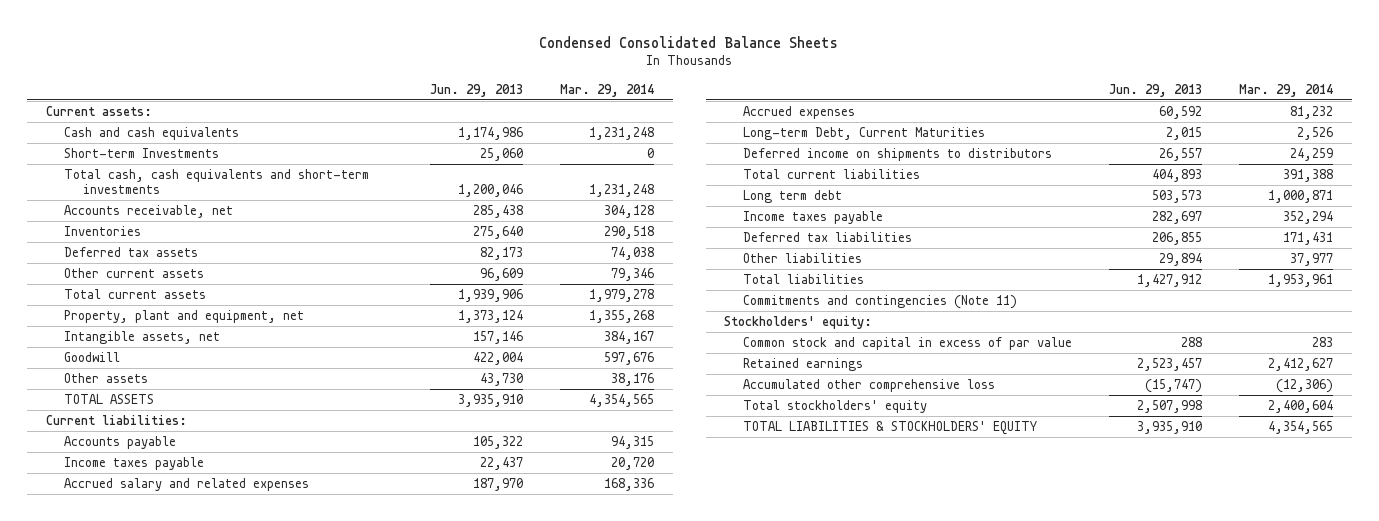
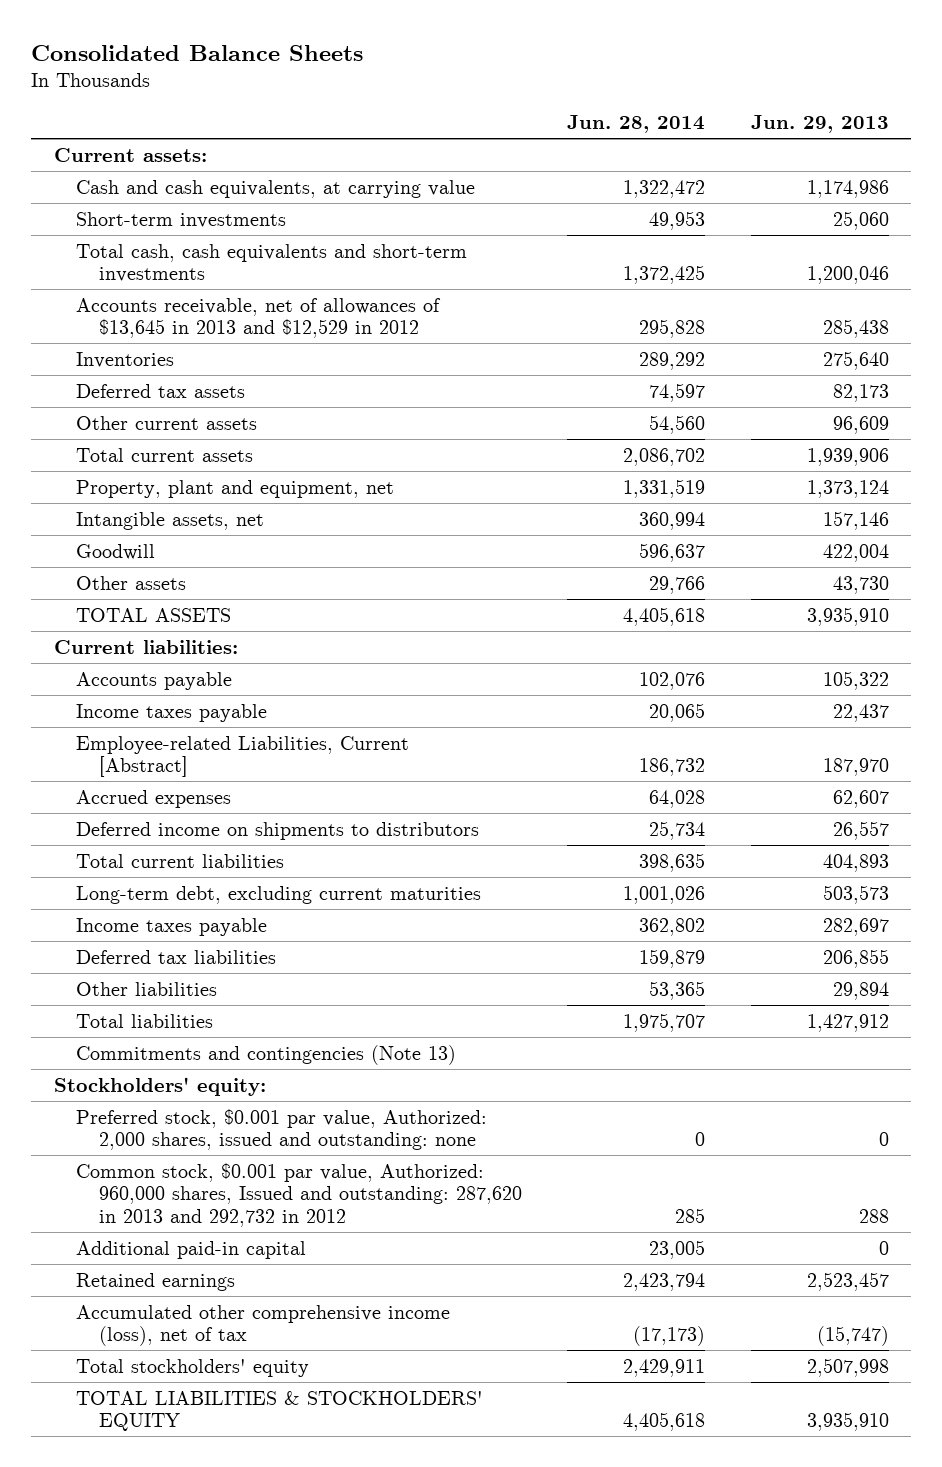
[539,35,839,48] Condensed Consolidated Balance Sheets -> [31,45,364,62] Consolidated Balance Sheets
[560,83,655,97] Mar. 29, 2014 -> none
none -> [567,115,706,134] Jun. 28, 2014
[64,127,240,141] Cash and cash equivalents -> [76,179,476,198] Cash and cash equivalents, at carrying value
[64,148,220,159] Short-term Investments -> [76,211,287,228] Short-term investments
[64,205,234,219] Accounts receivable, net -> [76,297,442,339] Accounts receivable, net of allowances of $13,645 in 2013 and $12,529 in 2012
[743,127,986,141] Long-term Debt, Current Maturities -> none
[64,478,310,492] Accrued salary and related expenses -> [76,735,410,778] Employee-related Liabilities, Current [Abstract]
[1159,106,1203,120] 60,592 -> [832,789,889,808] 62,607
[743,190,843,204] Long term debt -> [76,885,482,904] Long-term debt, excluding current maturities
[743,295,1018,310] Commitments and contingencies (Note 11) -> [76,1044,457,1065] Commitments and contingencies (Note 13)
none -> [76,1108,488,1151] Preferred stock, $0.001 par value, Authorized: 2,000 shares, issued and outstanding: none
[743,337,1073,351] Common stock and capital in excess of par value -> [76,1162,522,1227] Common stock, $0.001 par value, Authorized: 960,000 shares, Issued and outstanding: 287,620 in 2013 and 292,732 in 2012
none -> [76,1240,307,1259] Additional paid-in capital
[743,379,996,393] Accumulated other comprehensive loss -> [76,1304,451,1347] Accumulated other comprehensive income (loss), net of tax

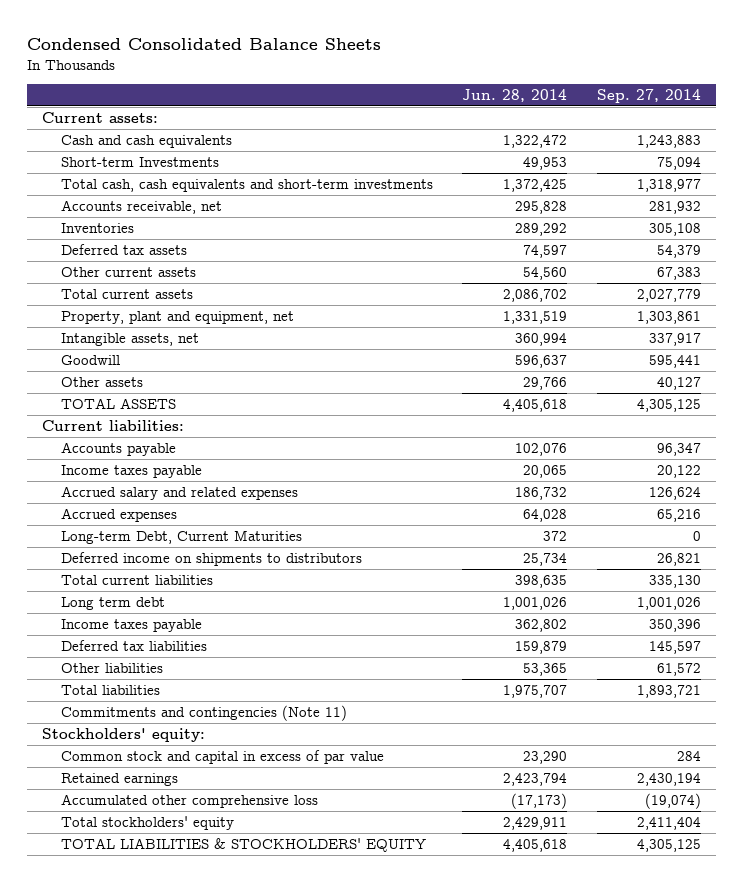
[31,45,364,62] Consolidated Balance Sheets -> [27,37,382,50] Condensed Consolidated Balance Sheets
[750,115,889,134] Jun. 29, 2013 -> none
none -> [597,88,702,103] Sep. 27, 2014
[76,179,476,198] Cash and cash equivalents, at carrying value -> [60,134,232,148] Cash and cash equivalents
[76,211,287,228] Short-term investments -> [60,156,219,167] Short-term Investments
[76,297,442,339] Accounts receivable, net of allowances of $13,645 in 2013 and $12,529 in 2012 -> [60,199,222,214] Accounts receivable, net
[76,735,410,778] Employee-related Liabilities, Current [Abstract] -> [60,485,298,500] Accrued salary and related expenses
none -> [60,529,302,544] Long-term Debt, Current Maturities
[76,885,482,904] Long-term debt, excluding current maturities -> [60,596,165,610] Long term debt
[76,1044,457,1065] Commitments and contingencies (Note 13) -> [60,704,347,721] Commitments and contingencies (Note 11)
[76,1108,488,1151] Preferred stock, $0.001 par value, Authorized: 2,000 shares, issued and outstanding: none -> none
[76,1162,522,1227] Common stock, $0.001 par value, Authorized: 960,000 shares, Issued and outstanding: 287,620 in 2013 and 292,732 in 2012 -> none
[76,1240,307,1259] Additional paid-in capital -> none
none -> [60,749,384,764] Common stock and capital in excess of par value
[76,1304,451,1347] Accumulated other comprehensive income (loss), net of tax -> [60,793,318,808] Accumulated other comprehensive loss

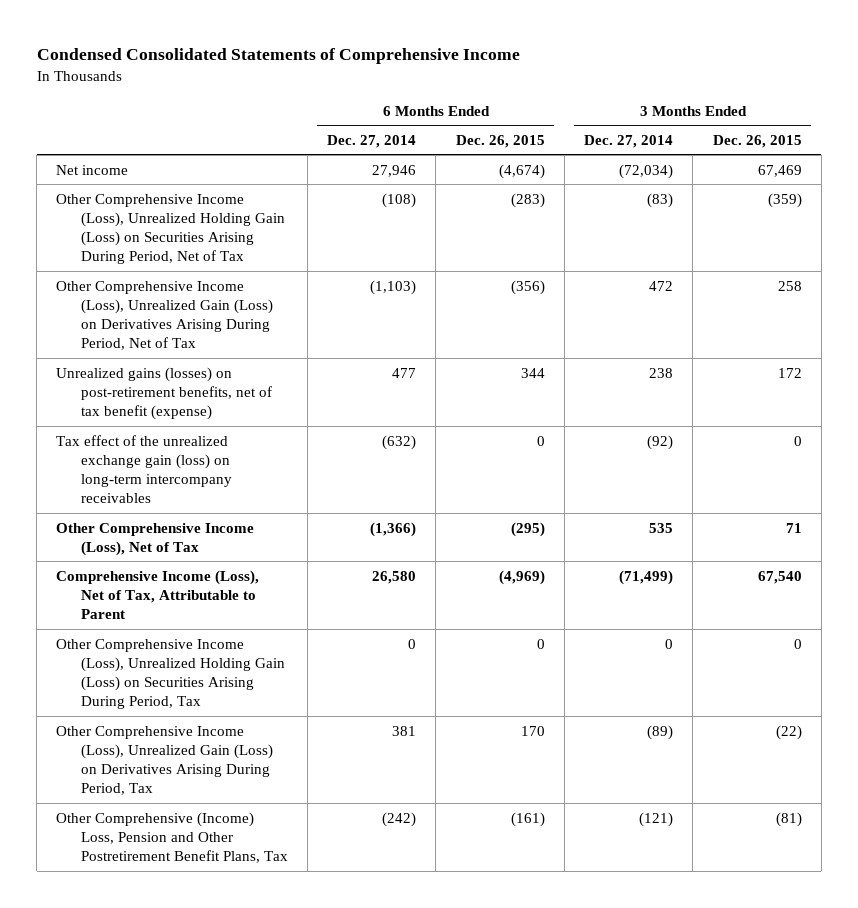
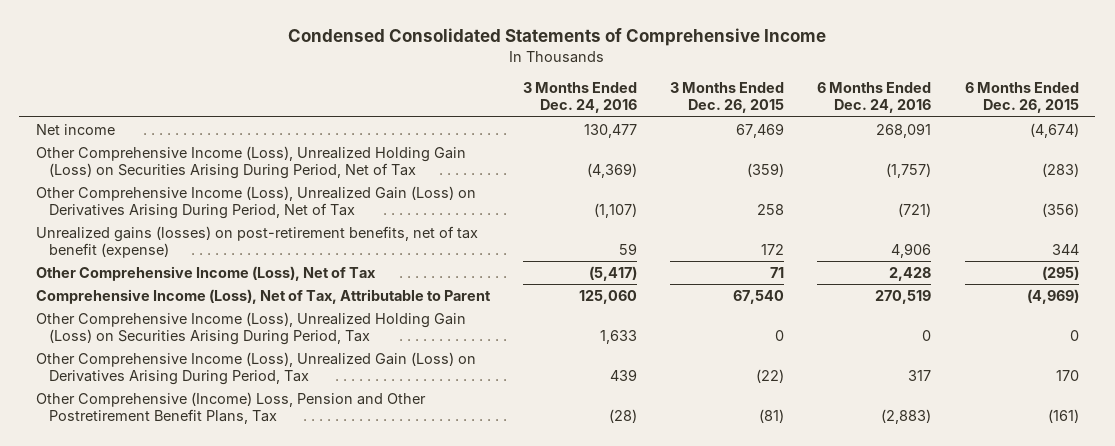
[327,134,417,148] Dec. 27, 2014 -> none
[584,134,674,148] Dec. 27, 2014 -> none
none -> [523,82,638,114] 3 Months Ended Dec. 24, 2016
none -> [817,82,932,114] 6 Months Ended Dec. 24, 2016
[56,434,232,504] Tax effect of the unrealized exchange gain (loss) on long-term intercompany receivables -> none

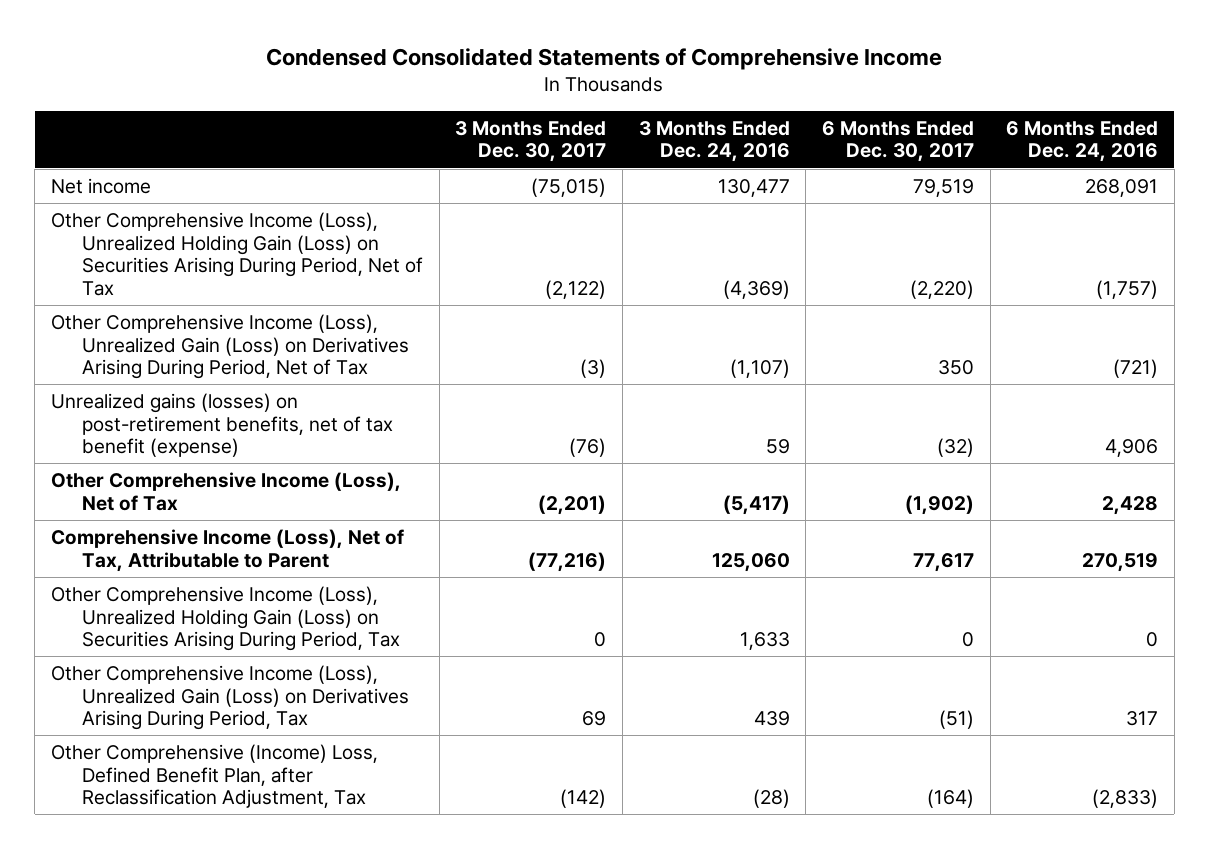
[670,82,785,114] 3 Months Ended Dec. 26, 2015 -> none
[964,82,1079,114] 6 Months Ended Dec. 26, 2015 -> none
none -> [455,120,607,163] 3 Months Ended Dec. 30, 2017
none -> [821,120,974,163] 6 Months Ended Dec. 30, 2017
[36,392,427,424] Other Comprehensive (Income) Loss, Pension and Other Postretirement Benefit Plans, Tax -> [50,743,378,809] Other Comprehensive (Income) Loss, Defined Benefit Plan, after Reclassification Adjustment, Tax
[881,408,932,424] (2,883) -> [1092,789,1159,809] (2,833)

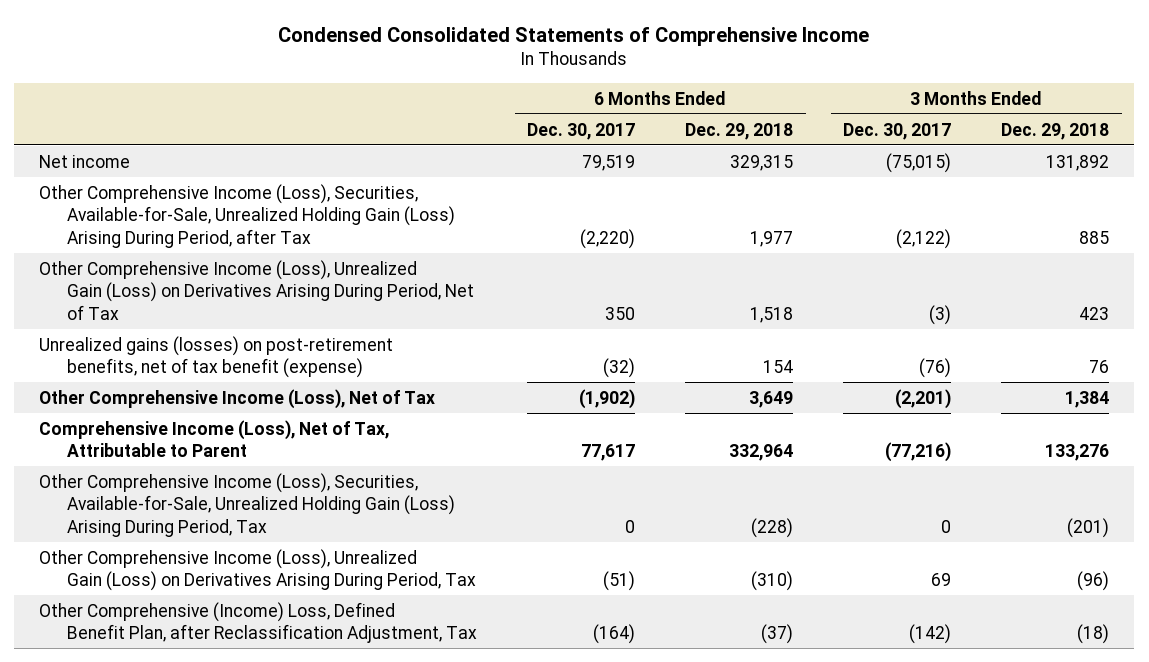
[638,120,790,163] 3 Months Ended Dec. 24, 2016 -> none
[1006,120,1159,163] 6 Months Ended Dec. 24, 2016 -> none
none -> [685,122,794,140] Dec. 29, 2018
none -> [1001,122,1110,140] Dec. 29, 2018
[50,211,423,296] Other Comprehensive Income (Loss), Unrealized Holding Gain (Loss) on Securities Arising During Period, Net of Tax -> [39,183,455,248] Other Comprehensive Income (Loss), Securities, Available-for-Sale, Unrealized Holding Gain (Loss) Arising During Period, after Tax
[50,585,400,652] Other Comprehensive Income (Loss), Unrealized Holding Gain (Loss) on Securities Arising During Period, Tax -> [39,472,455,537] Other Comprehensive Income (Loss), Securities, Available-for-Sale, Unrealized Holding Gain (Loss) Arising During Period, Tax

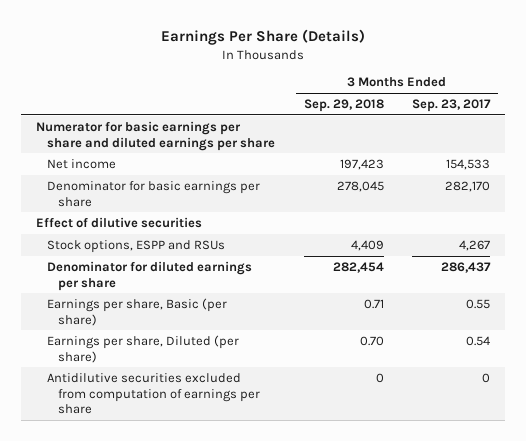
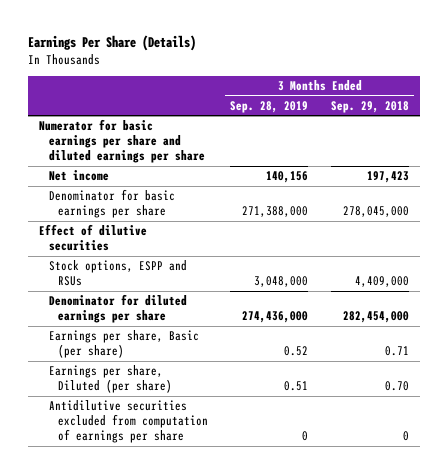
[412,99,492,113] Sep. 23, 2017 -> none
none -> [230,100,309,113] Sep. 28, 2019
[336,180,384,192] 278,045 -> [342,206,409,218] 278,045,000
[350,239,384,251] 4,409 -> [354,276,409,288] 4,409,000
[332,261,384,273] 282,454 -> [342,311,409,324] 282,454,000

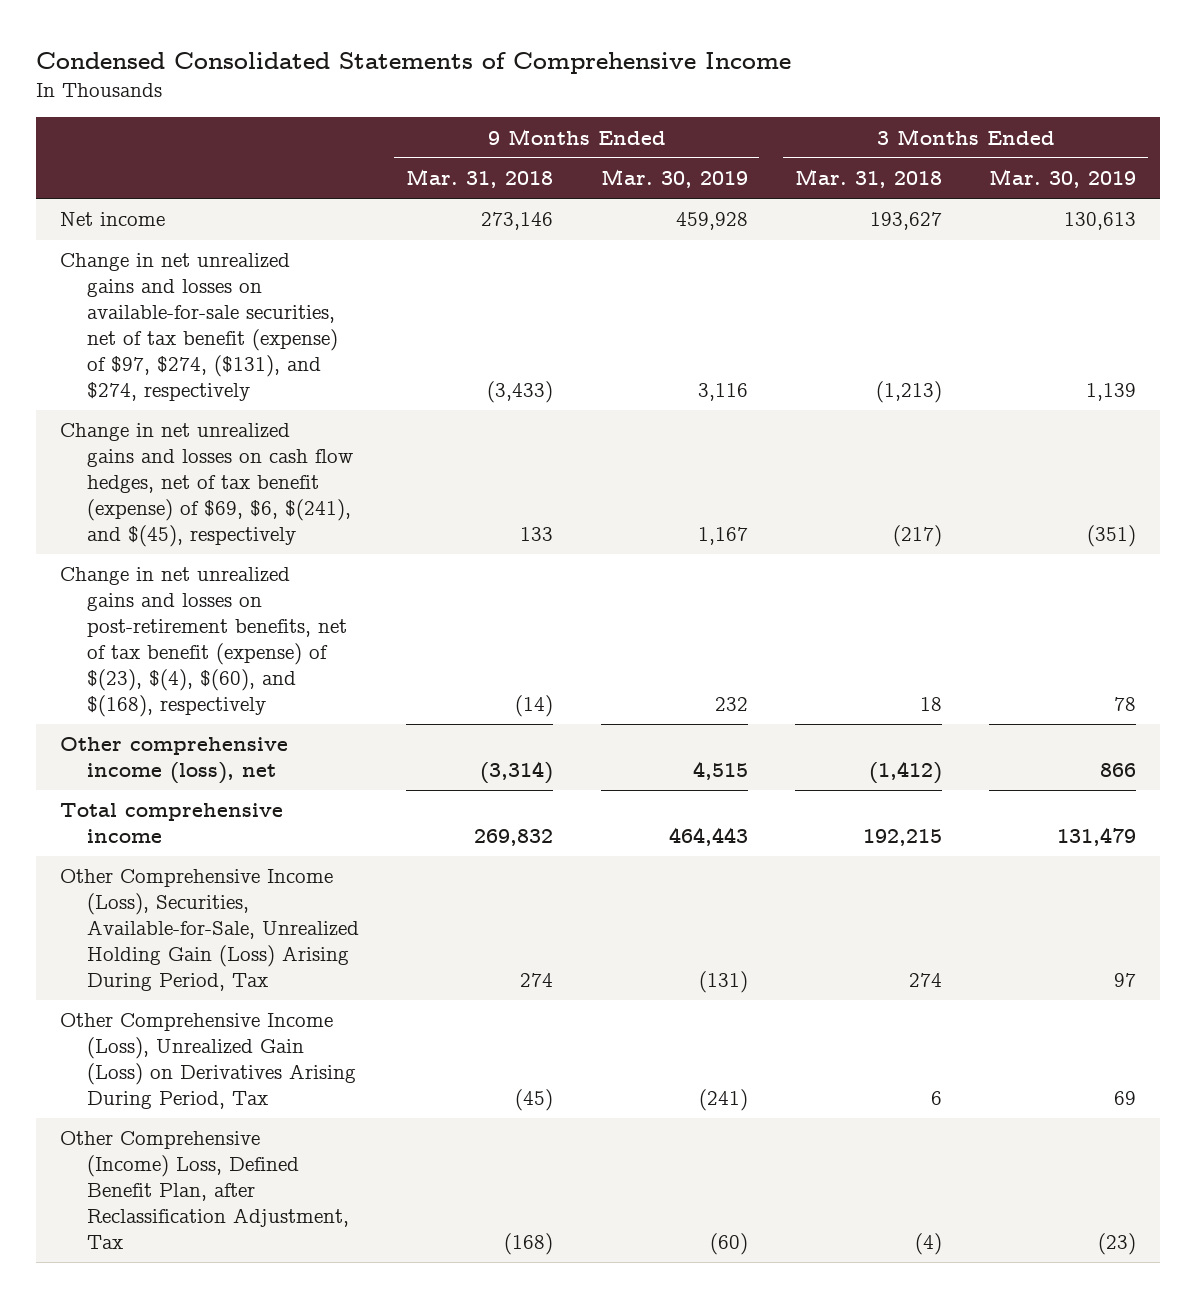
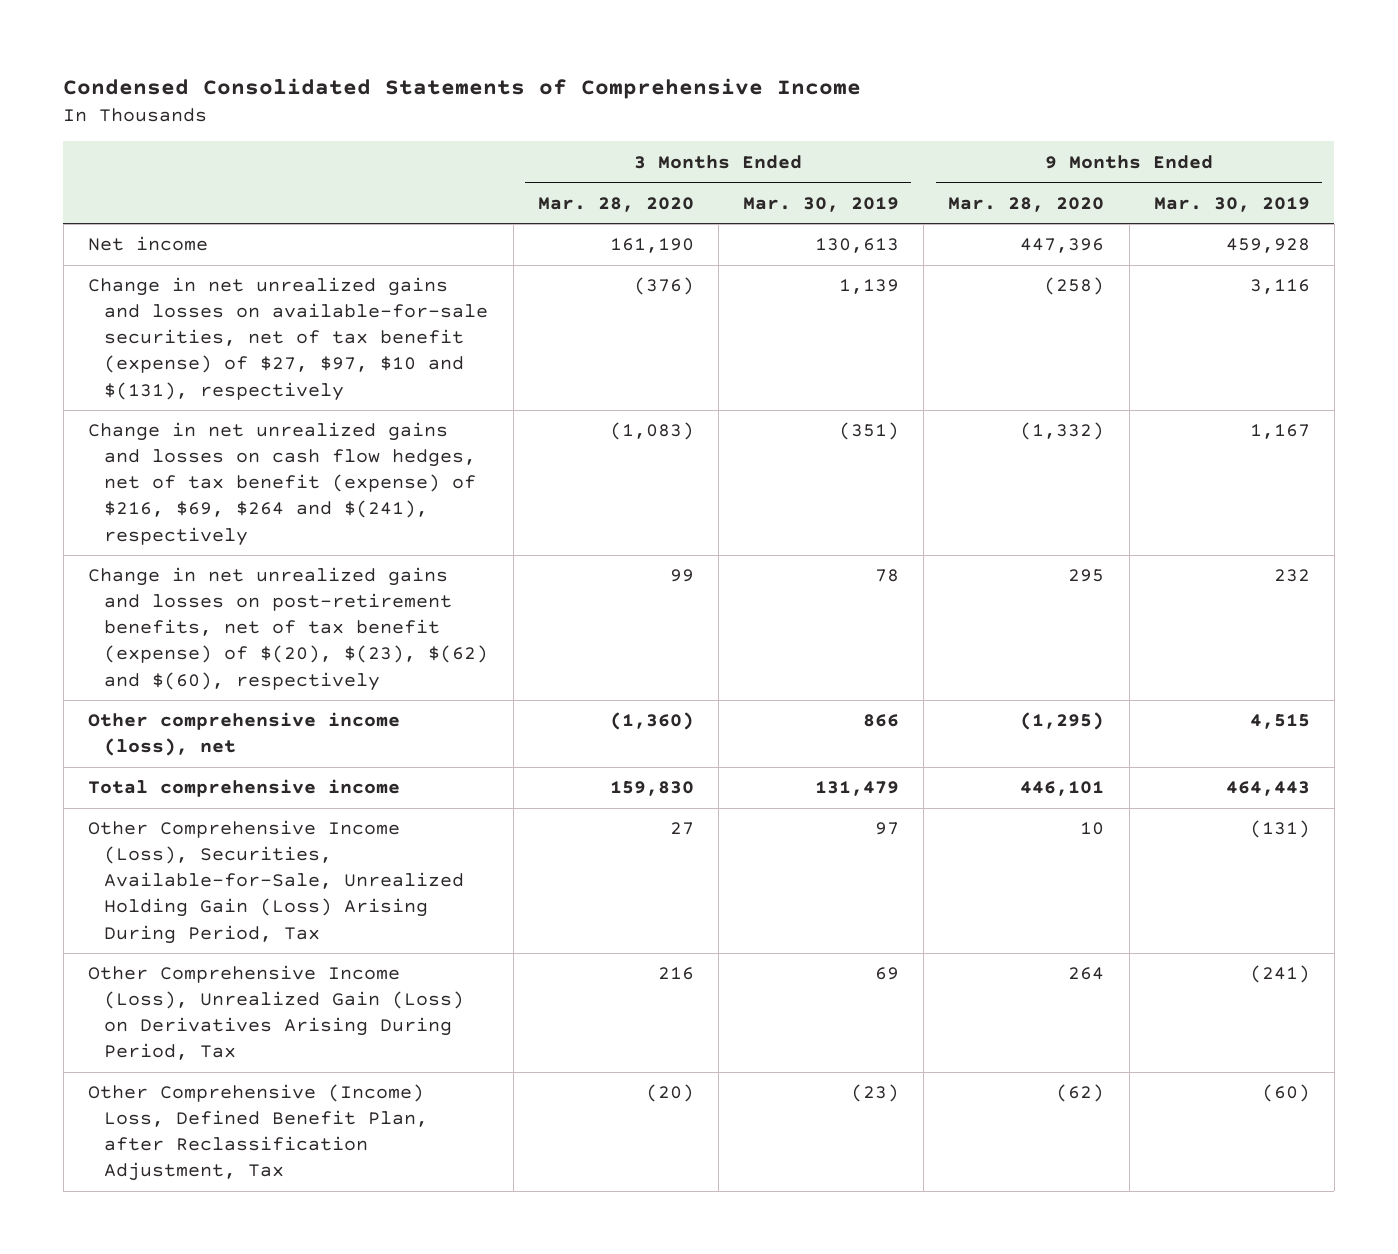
[406,169,554,189] Mar. 31, 2018 -> none
[795,169,943,189] Mar. 31, 2018 -> none
none -> [537,196,694,212] Mar. 28, 2020
none -> [948,196,1105,212] Mar. 28, 2020
[59,253,338,402] Change in net unrealized gains and losses on available-for-sale securities, net of tax benefit (expense) of $97, $274, ($131), and $274, respectively -> [87,277,489,401] Change in net unrealized gains and losses on available-for-sale securities, net of tax benefit (expense) of $27, $97, $10 and $(131), respectively
[59,423,353,548] Change in net unrealized gains and losses on cash flow hedges, net of tax benefit (expense) of $69, $6, $(241), and $(45), respectively -> [87,422,477,546] Change in net unrealized gains and losses on cash flow hedges, net of tax benefit (expense) of $216, $69, $264 and $(241), respectively
[59,567,347,718] Change in net unrealized gains and losses on post-retirement benefits, net of tax benefit (expense) of $(23), $(4), $(60), and $(168), respectively -> [87,567,489,691] Change in net unrealized gains and losses on post-retirement benefits, net of tax benefit (expense) of $(20), $(23), $(62) and $(60), respectively

